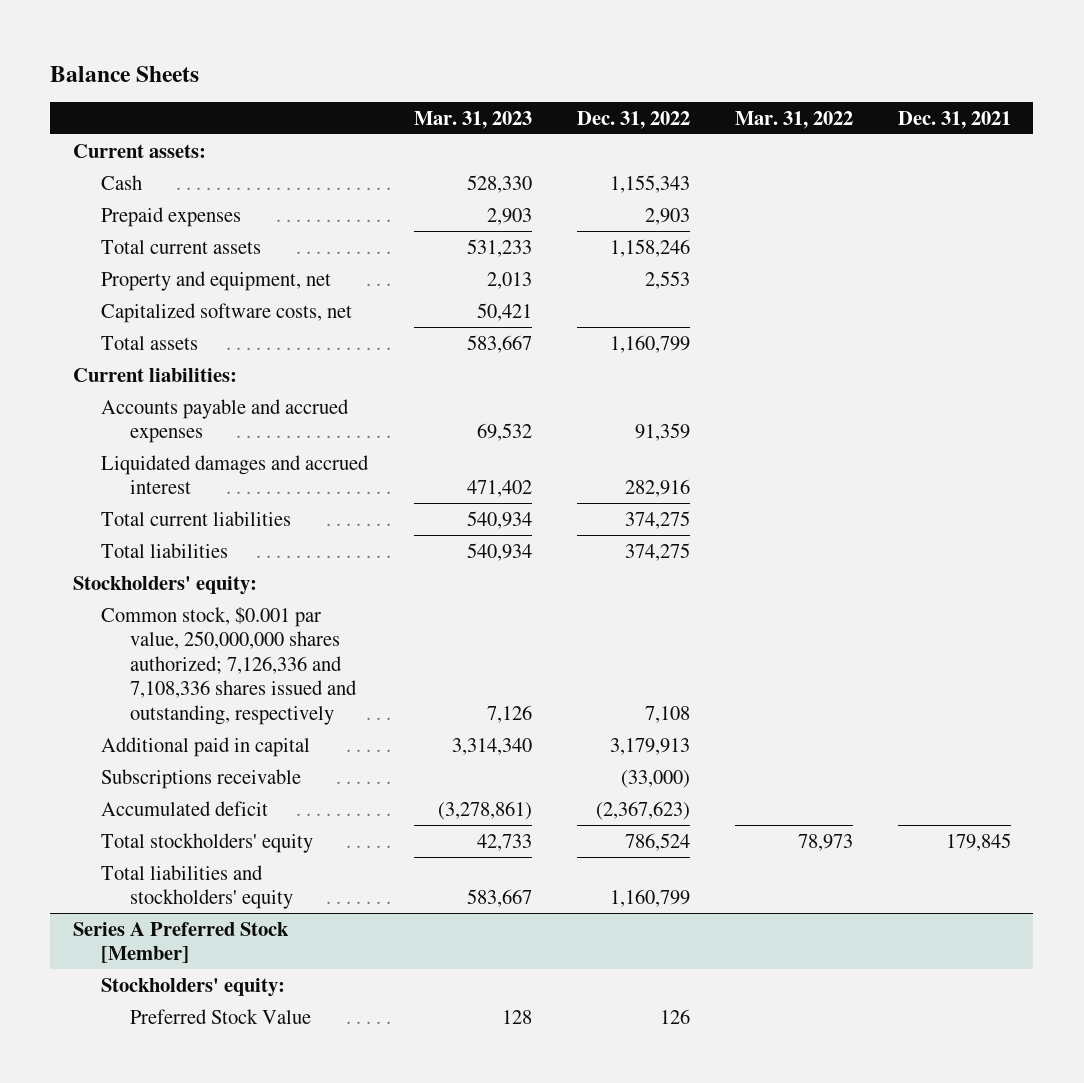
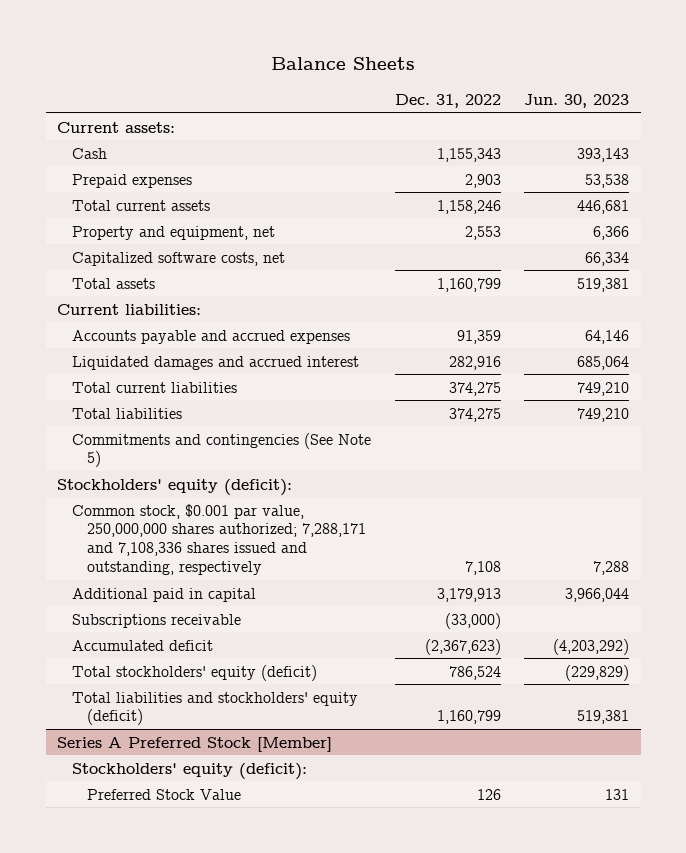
[413,110,532,129] Mar. 31, 2023 -> none
[734,110,853,129] Mar. 31, 2022 -> none
[897,110,1011,129] Dec. 31, 2021 -> none
none -> [524,93,630,108] Jun. 30, 2023
none -> [72,432,372,468] Commitments and contingencies (See Note 5)
[72,575,257,595] Stockholders' equity: -> [57,478,293,496] Stockholders' equity (deficit):
[101,606,358,725] Common stock, $0.001 par value, 250,000,000 shares authorized; 7,126,336 and 7,108,336 shares issued and outstanding, respectively -> [72,503,366,575] Common stock, $0.001 par value, 250,000,000 shares authorized; 7,288,171 and 7,108,336 shares issued and outstanding, respectively
[101,832,314,853] Total stockholders' equity -> [72,664,318,681] Total stockholders' equity (deficit)
[101,864,294,910] Total liabilities and stockholders' equity -> [72,691,359,726] Total liabilities and stockholders' equity (deficit)
[101,977,286,997] Stockholders' equity: -> [72,762,308,780] Stockholders' equity (deficit):

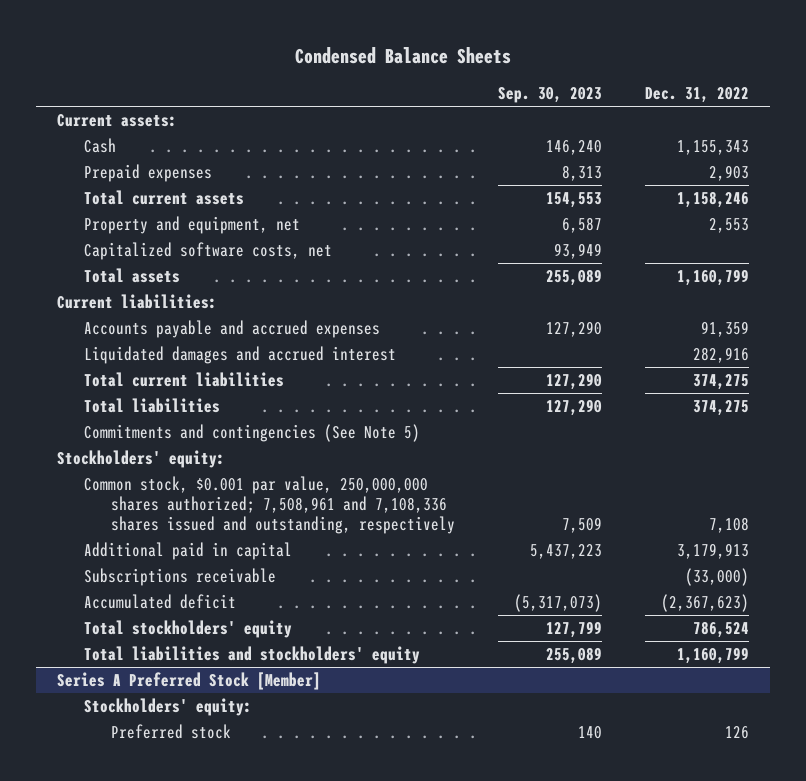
[271,57,416,71] Balance Sheets -> [295,46,512,64] Condensed Balance Sheets
[524,93,630,108] Jun. 30, 2023 -> none
none -> [498,87,603,104] Sep. 30, 2023
[57,478,293,496] Stockholders' equity (deficit): -> [57,450,226,469] Stockholders' equity:
[72,503,366,575] Common stock, $0.001 par value, 250,000,000 shares authorized; 7,288,171 and 7,108,336 shares issued and outstanding, respectively -> [84,476,456,535] Common stock, $0.001 par value, 250,000,000 shares authorized; 7,508,961 and 7,108,336 shares issued and outstanding, respectively
[72,664,318,681] Total stockholders' equity (deficit) -> [84,620,293,639] Total stockholders' equity
[72,691,359,726] Total liabilities and stockholders' equity (deficit) -> [84,646,421,665] Total liabilities and stockholders' equity
[72,762,308,780] Stockholders' equity (deficit): -> [84,698,253,717] Stockholders' equity:
[86,788,241,800] Preferred Stock Value -> [111,724,232,740] Preferred stock

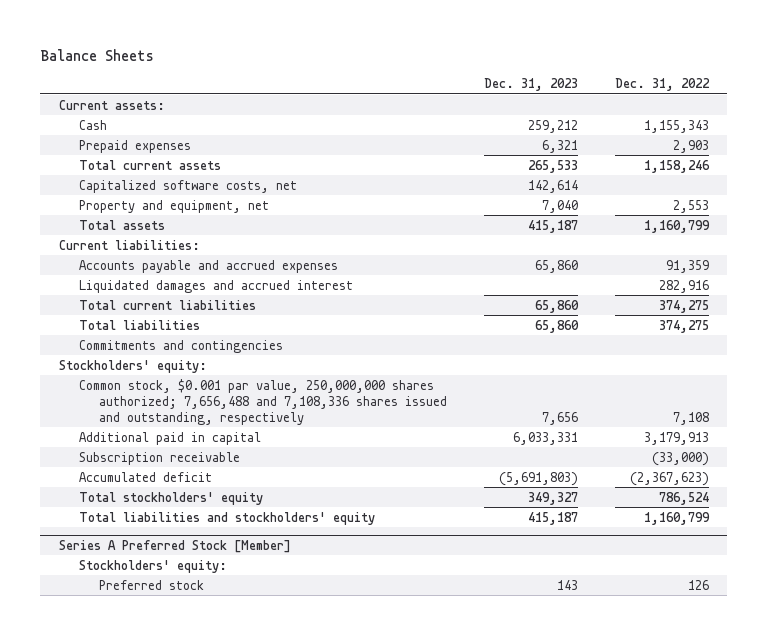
[295,46,512,64] Condensed Balance Sheets -> [40,48,155,61] Balance Sheets
[498,87,603,104] Sep. 30, 2023 -> none
none -> [483,78,578,92] Dec. 31, 2023
[84,216,301,235] Property and equipment, net -> [78,199,269,213] Property and equipment, net
[84,424,421,443] Commitments and contingencies (See Note 5) -> [78,339,283,353] Commitments and contingencies
[84,476,456,535] Common stock, $0.001 par value, 250,000,000 shares authorized; 7,508,961 and 7,108,336 shares issued and outstanding, respectively -> [78,378,447,425] Common stock, $0.001 par value, 250,000,000 shares authorized; 7,656,488 and 7,108,336 shares issued and outstanding, respectively
[84,568,277,587] Subscriptions receivable -> [78,451,240,465] Subscription receivable

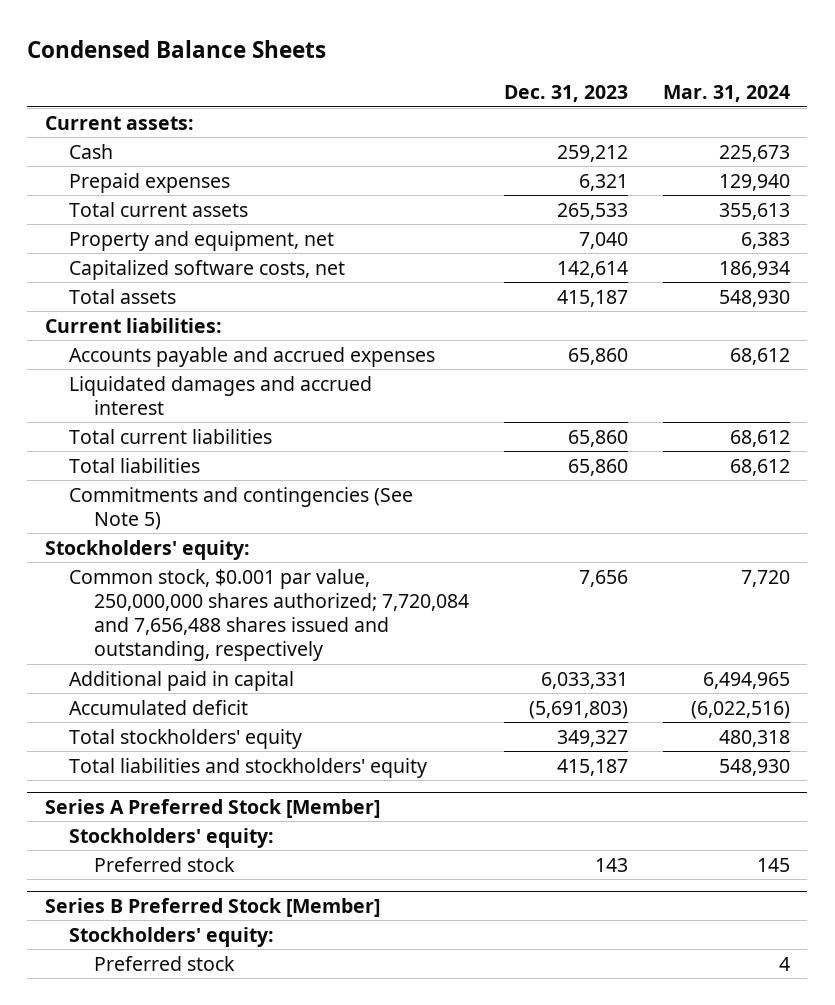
[40,48,155,61] Balance Sheets -> [27,39,327,58] Condensed Balance Sheets
[614,78,710,92] Dec. 31, 2022 -> none
none -> [662,85,790,103] Mar. 31, 2024
[78,179,297,193] Capitalized software costs, net -> [69,259,346,280] Capitalized software costs, net
[78,339,283,353] Commitments and contingencies -> [69,486,414,530] Commitments and contingencies (See Note 5)
[78,378,447,425] Common stock, $0.001 par value, 250,000,000 shares authorized; 7,656,488 and 7,108,336 shares issued and outstanding, respectively -> [69,568,470,662] Common stock, $0.001 par value, 250,000,000 shares authorized; 7,720,084 and 7,656,488 shares issued and outstanding, respectively
[78,451,240,465] Subscription receivable -> none
none -> [44,897,380,917] Series B Preferred Stock [Member]
none -> [69,926,275,947] Stockholders' equity:
none -> [94,955,236,971] Preferred stock

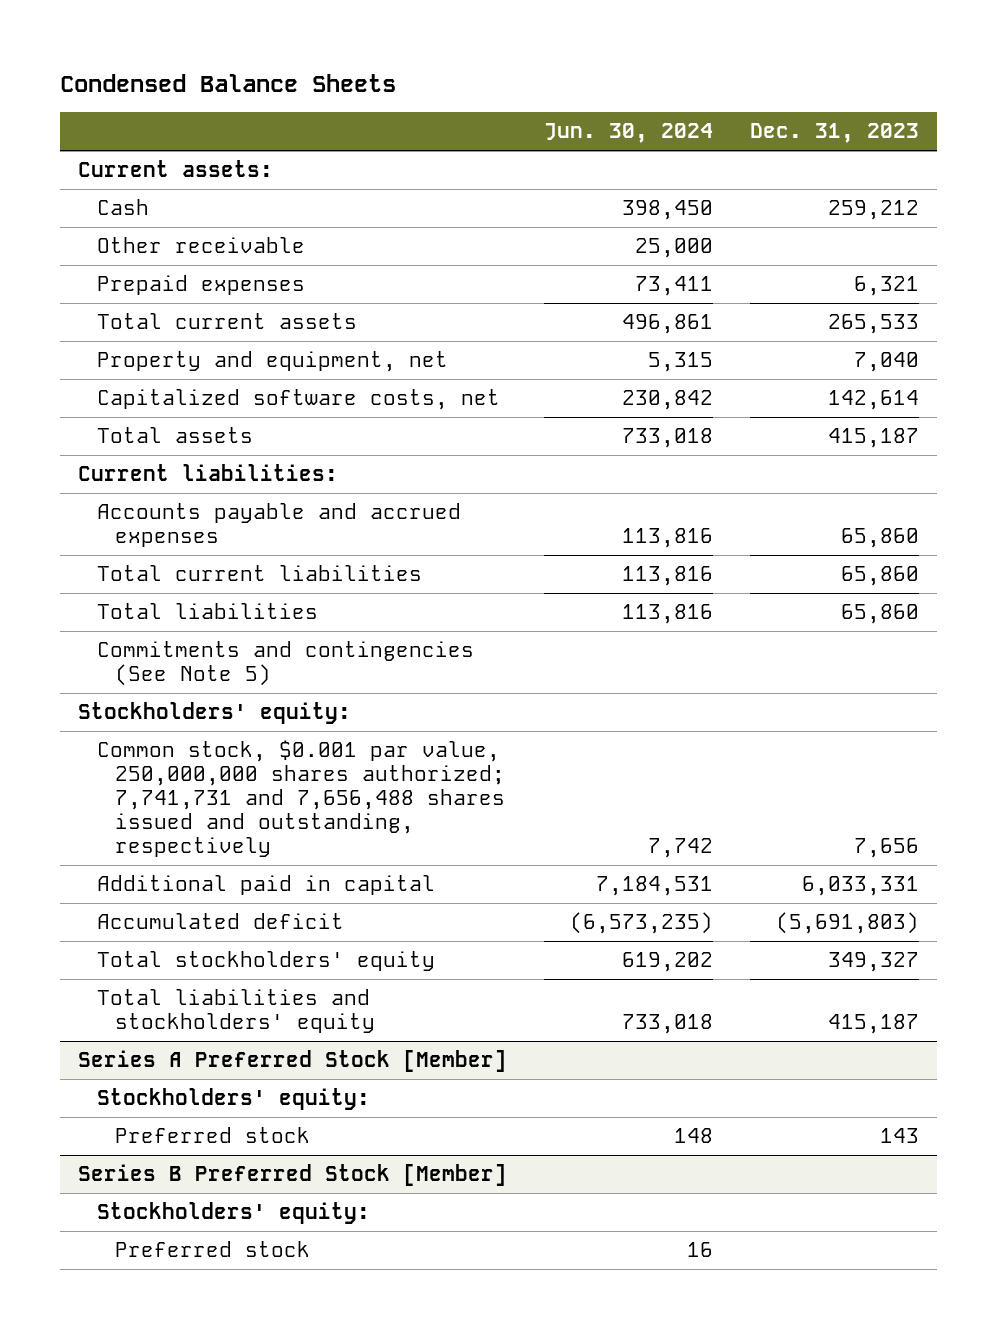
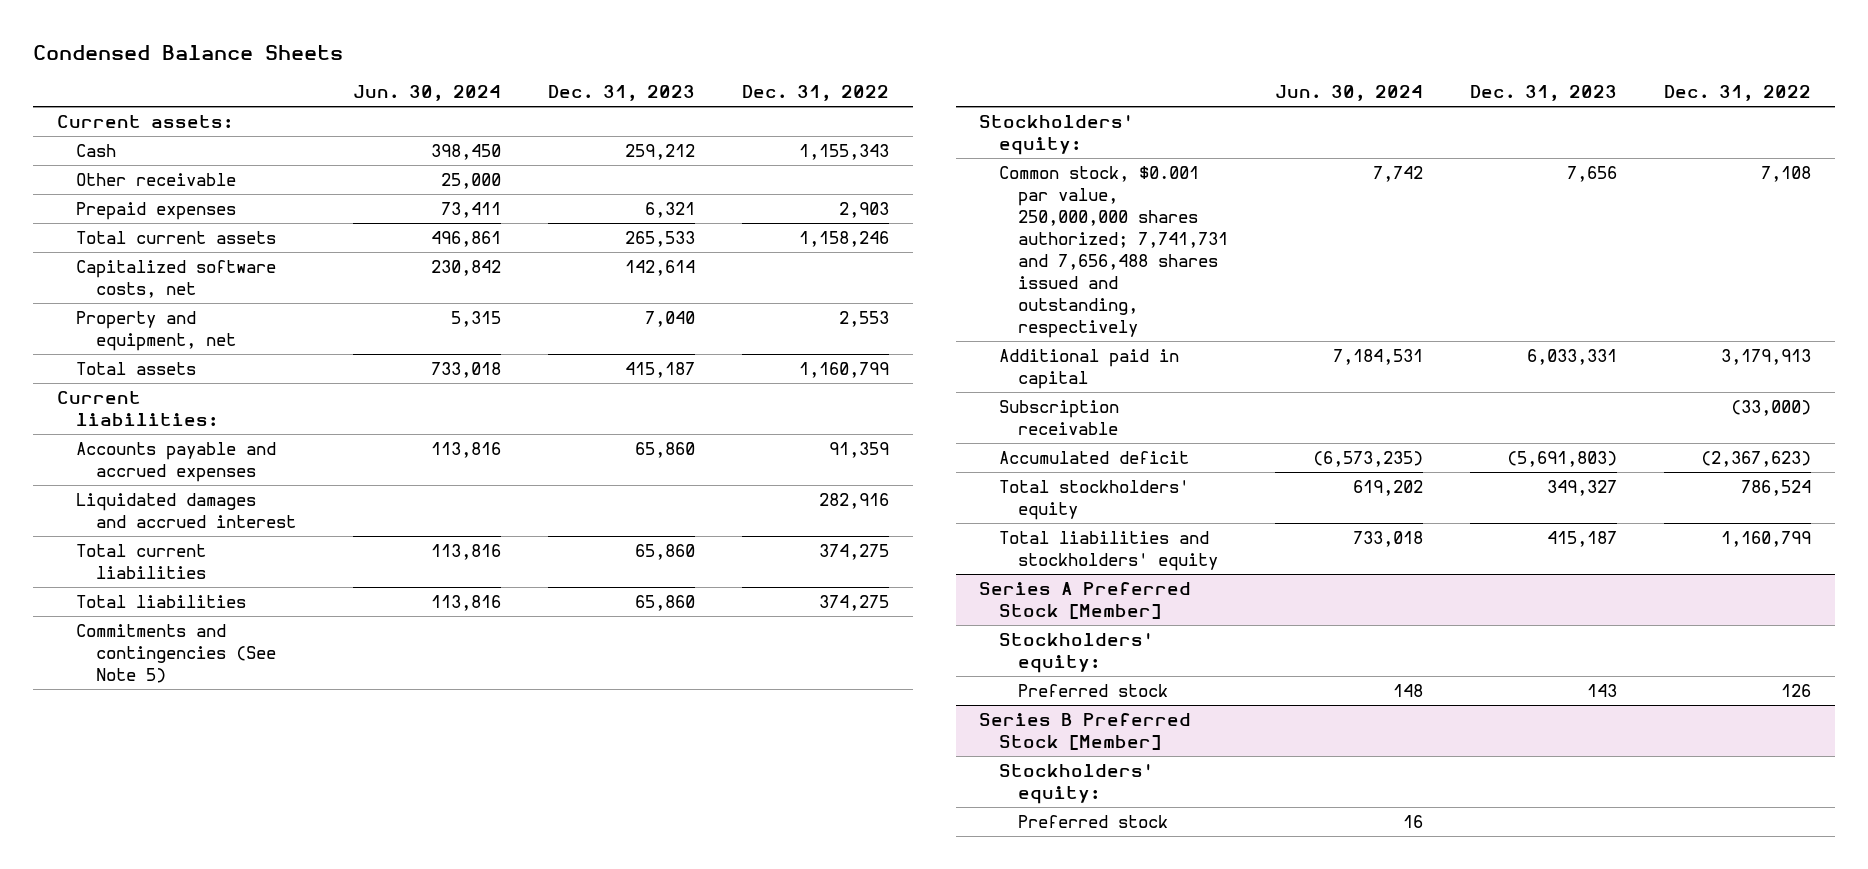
none -> [742,85,890,102] Dec. 31, 2022
[96,351,448,373] Property and equipment, net -> [76,311,236,351] Property and equipment, net
none -> [76,493,296,528] Liquidated damages and accrued interest
none -> [998,400,1119,435] Subscription receivable

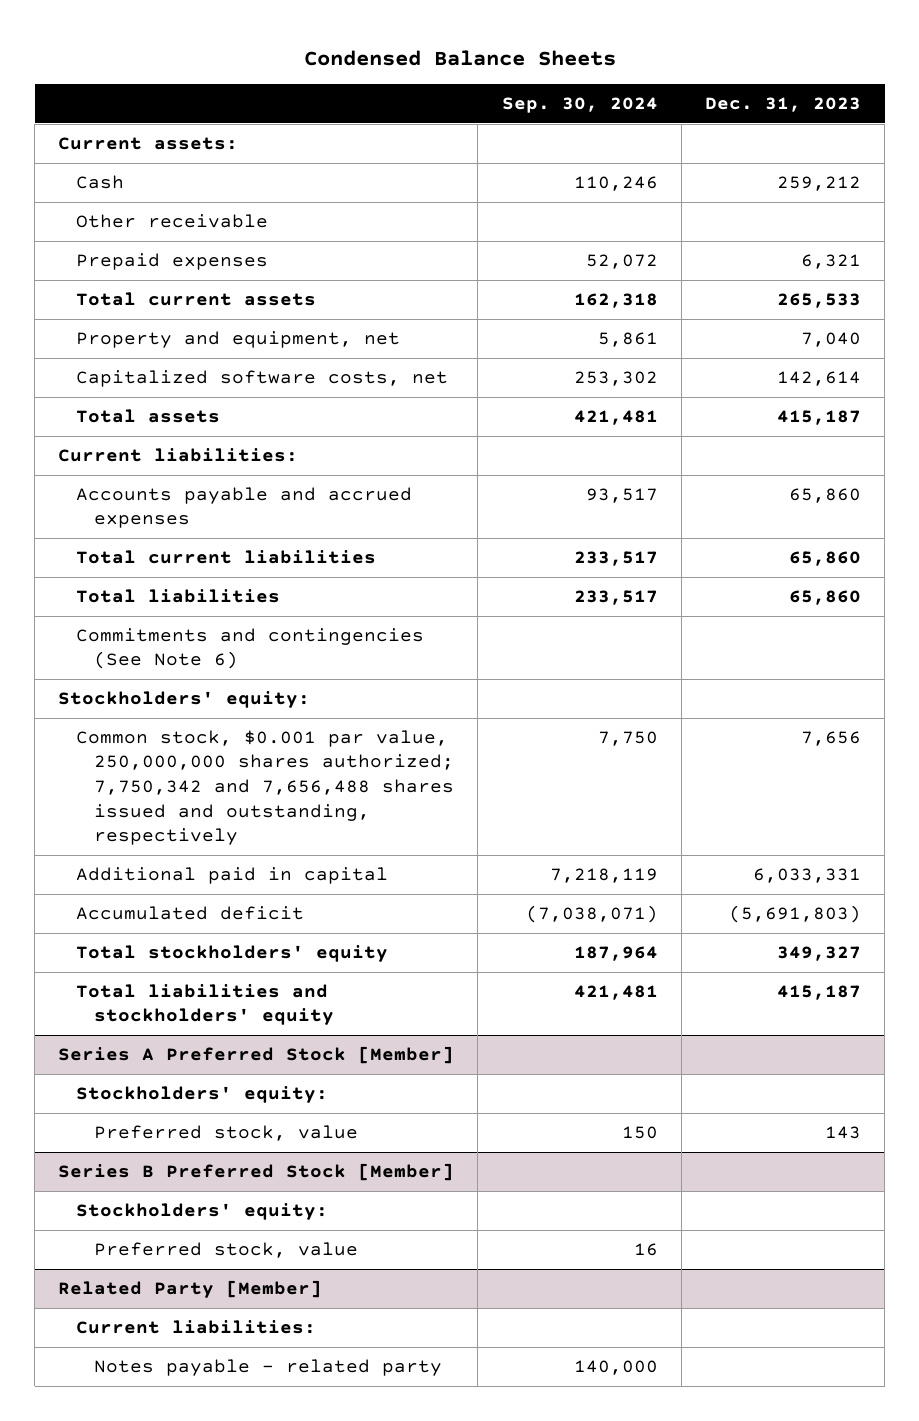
[352,85,501,102] Jun. 30, 2024 -> none
[742,85,890,102] Dec. 31, 2022 -> none
none -> [501,96,658,113] Sep. 30, 2024
[76,260,277,298] Capitalized software costs, net -> [75,369,448,387] Capitalized software costs, net
[76,493,296,528] Liquidated damages and accrued interest -> none
[76,624,276,683] Commitments and contingencies (See Note 5) -> [75,627,424,670] Commitments and contingencies (See Note 6)
[998,166,1228,338] Common stock, $0.001 par value, 250,000,000 shares authorized; 7,741,731 and 7,656,488 shares issued and outstanding, respectively -> [75,729,454,846] Common stock, $0.001 par value, 250,000,000 shares authorized; 7,750,342 and 7,656,488 shares issued and outstanding, respectively
[998,400,1119,435] Subscription receivable -> none
[1017,684,1168,698] Preferred stock -> [93,1124,358,1141] Preferred stock, value
[1017,815,1168,829] Preferred stock -> [93,1241,358,1258] Preferred stock, value
none -> [58,1279,323,1298] Related Party [Member]
none -> [75,1319,316,1334] Current liabilities:
none -> [93,1358,442,1376] Notes payable - related party

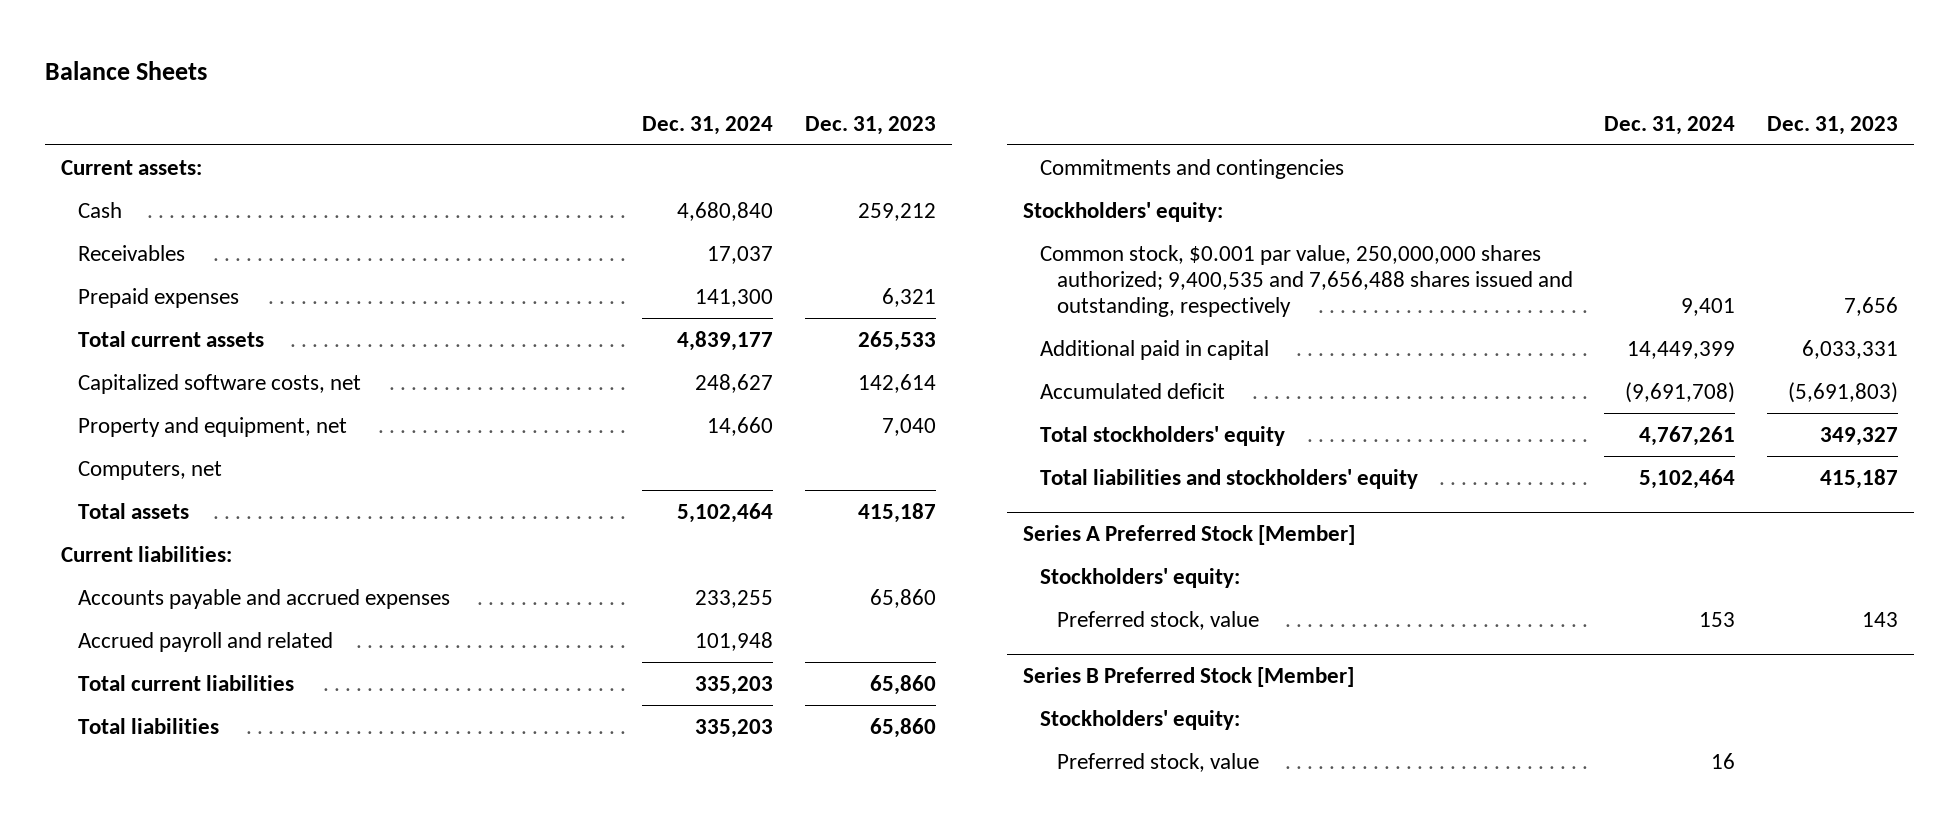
[303,49,616,66] Condensed Balance Sheets -> [45,60,208,80] Balance Sheets
[501,96,658,113] Sep. 30, 2024 -> none
none -> [641,115,773,135] Dec. 31, 2024
[75,213,268,228] Other receivable -> none
none -> [77,244,185,261] Receivables
[75,330,400,348] Property and equipment, net -> [77,416,347,437] Property and equipment, net
none -> [77,460,222,480] Computers, net
none -> [77,631,333,652] Accrued payroll and related
[75,627,424,670] Commitments and contingencies (See Note 6) -> [1039,158,1344,179] Commitments and contingencies
[75,729,454,846] Common stock, $0.001 par value, 250,000,000 shares authorized; 7,750,342 and 7,656,488 shares issued and outstanding, respectively -> [1039,244,1573,317] Common stock, $0.001 par value, 250,000,000 shares authorized; 9,400,535 and 7,656,488 shares issued and outstanding, respectively
[58,1279,323,1298] Related Party [Member] -> none
[75,1319,316,1334] Current liabilities: -> none
[93,1358,442,1376] Notes payable - related party -> none

